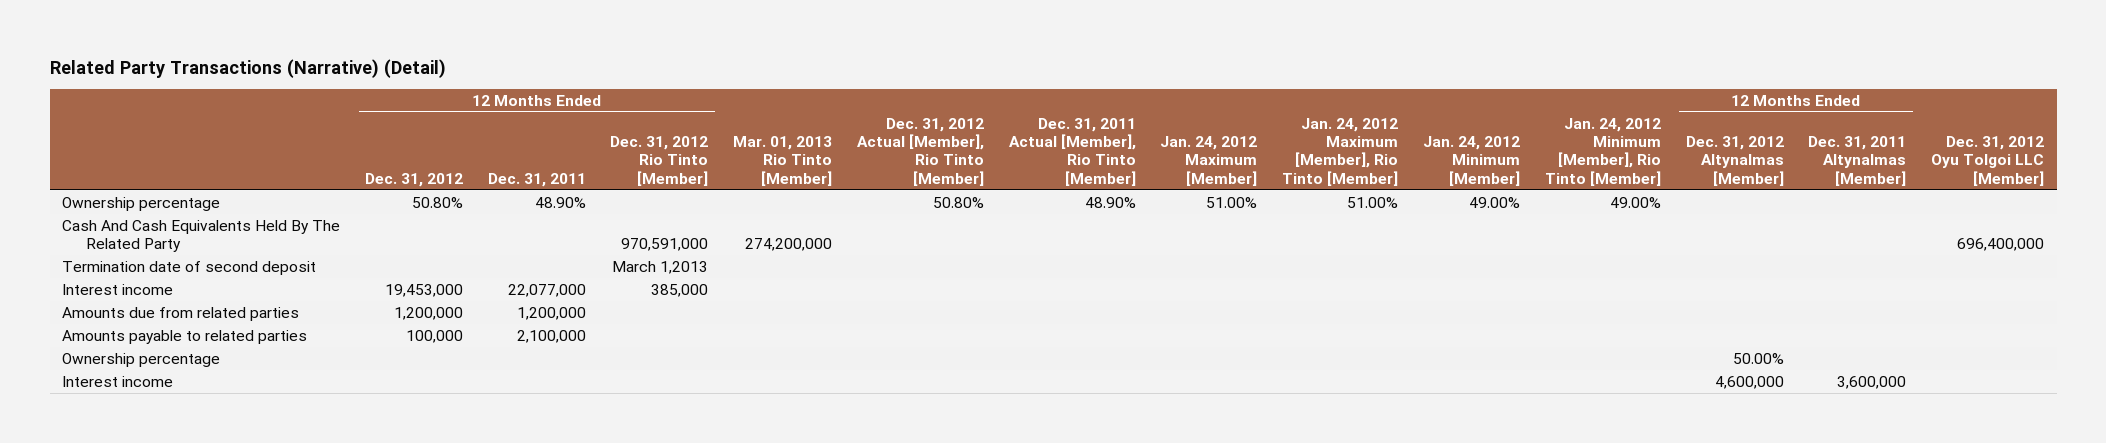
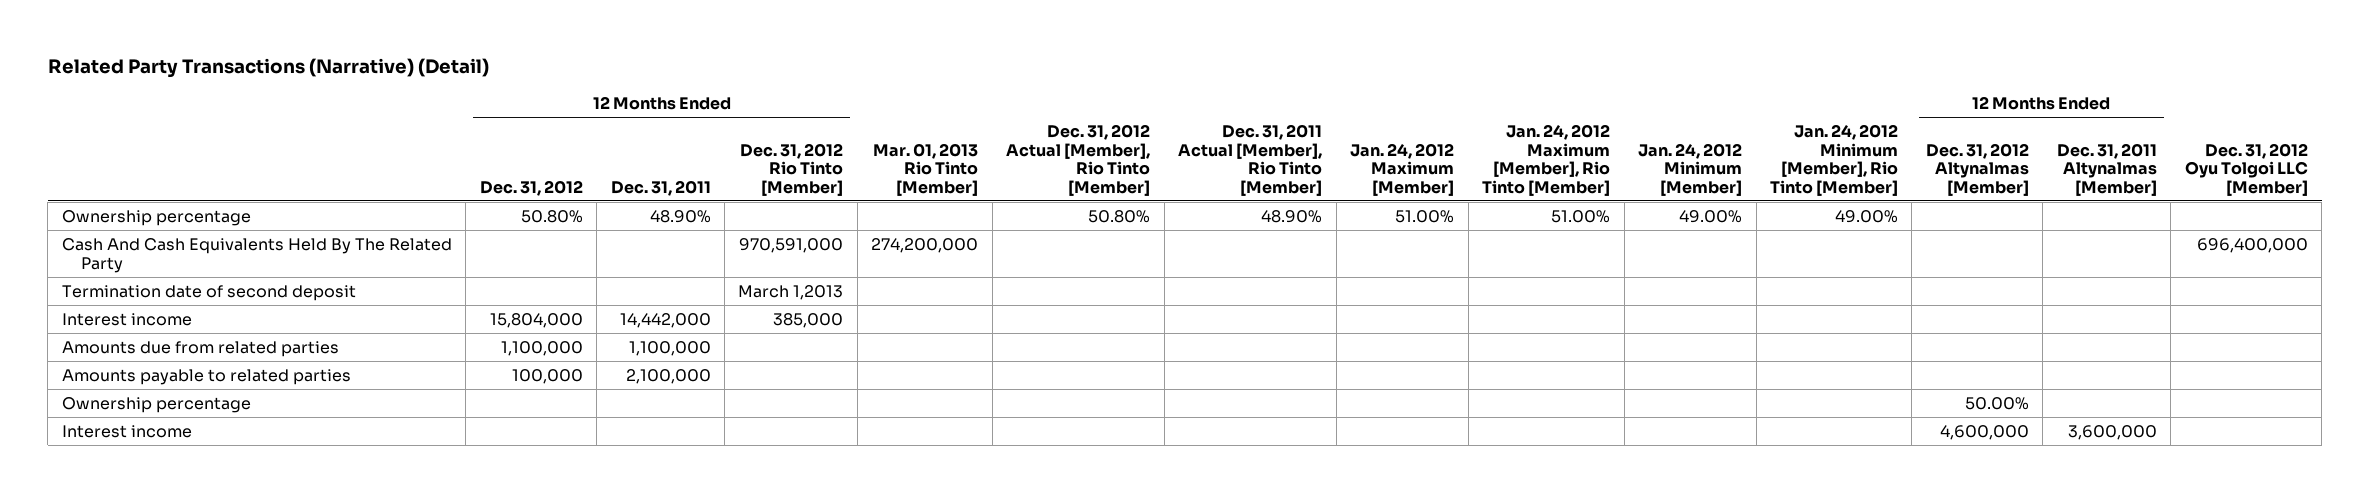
[384,283,463,297] 19,453,000 -> [489,312,583,328] 15,804,000
[507,283,586,297] 22,077,000 -> [619,312,711,328] 14,442,000
[393,306,463,320] 1,200,000 -> [500,340,583,356] 1,100,000
[516,306,586,320] 1,200,000 -> [628,340,711,356] 1,100,000

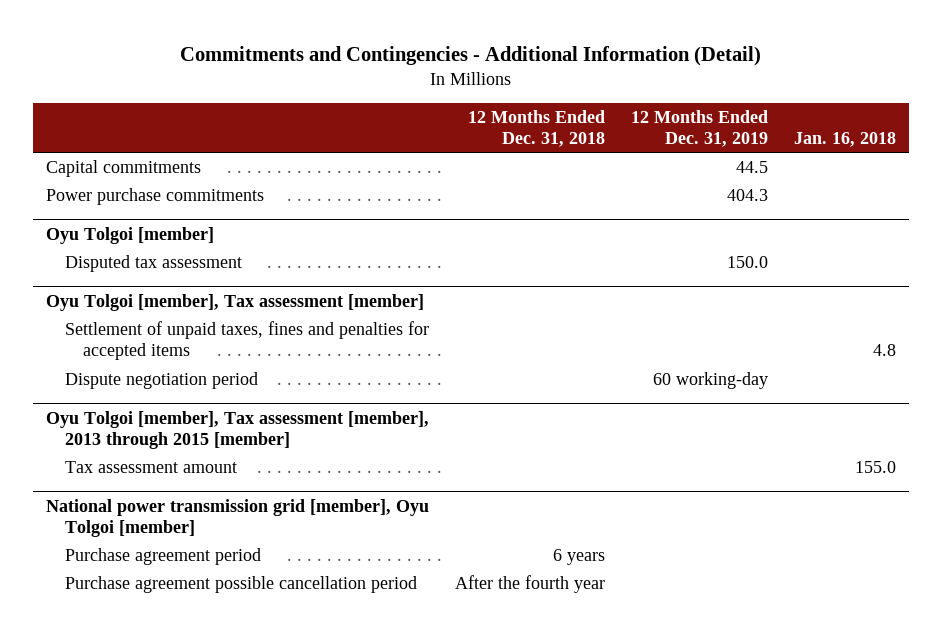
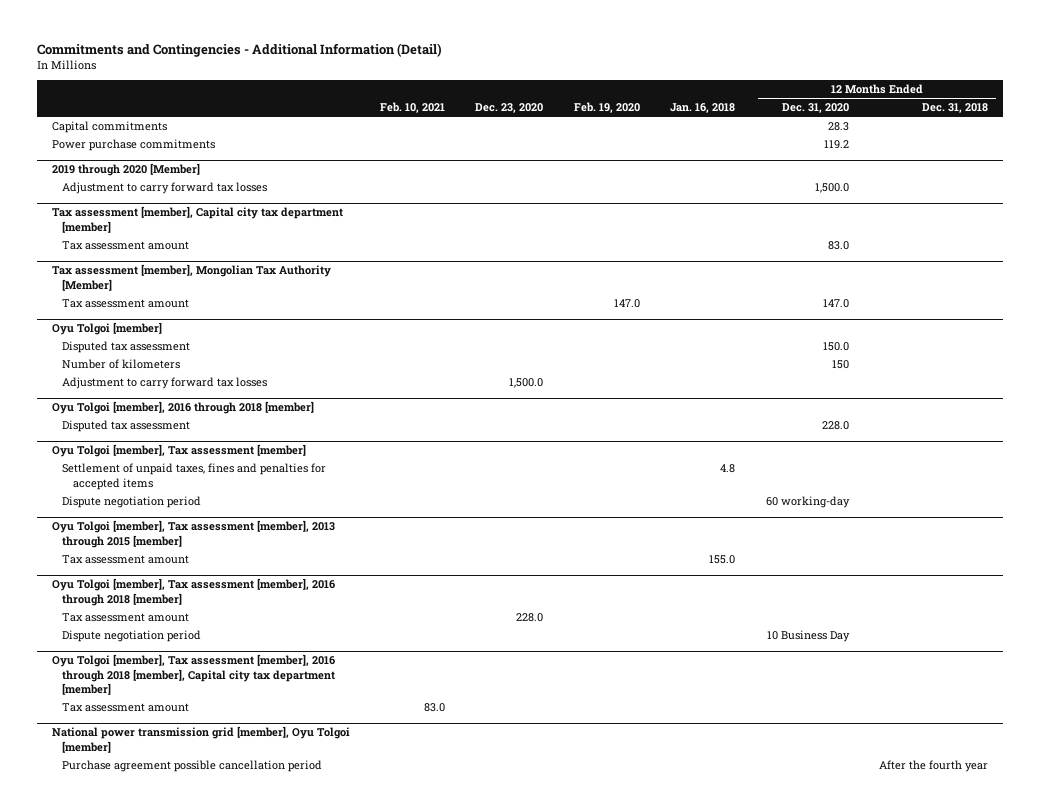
[631,109,769,148] 12 Months Ended Dec. 31, 2019 -> none
none -> [380,102,446,114] Feb. 10, 2021
none -> [475,103,544,114] Dec. 23, 2020
none -> [573,102,640,114] Feb. 19, 2020
none -> [781,103,849,114] Dec. 31, 2020
none -> [51,163,200,177] 2019 through 2020 [Member]
none -> [62,182,268,195] Adjustment to carry forward tax losses
none -> [51,206,343,233] Tax assessment [member], Capital city tax department [member]
none -> [62,241,190,251] Tax assessment amount
none -> [51,264,331,291] Tax assessment [member], Mongolian Tax Authority [Member]
none -> [62,299,190,309] Tax assessment amount
none -> [62,359,181,370] Number of kilometers
none -> [62,377,268,390] Adjustment to carry forward tax losses
none -> [51,401,314,415] Oyu Tolgoi [member], 2016 through 2018 [member]
none -> [62,420,191,433] Disputed tax assessment
none -> [51,578,335,606] Oyu Tolgoi [member], Tax assessment [member], 2016 through 2018 [member]
none -> [62,613,190,623] Tax assessment amount
none -> [62,630,202,643] Dispute negotiation period
none -> [51,654,336,696] Oyu Tolgoi [member], Tax assessment [member], 2016 through 2018 [member], Capital city tax department [member]
none -> [62,703,190,713] Tax assessment amount
[64,547,261,565] Purchase agreement period -> none

